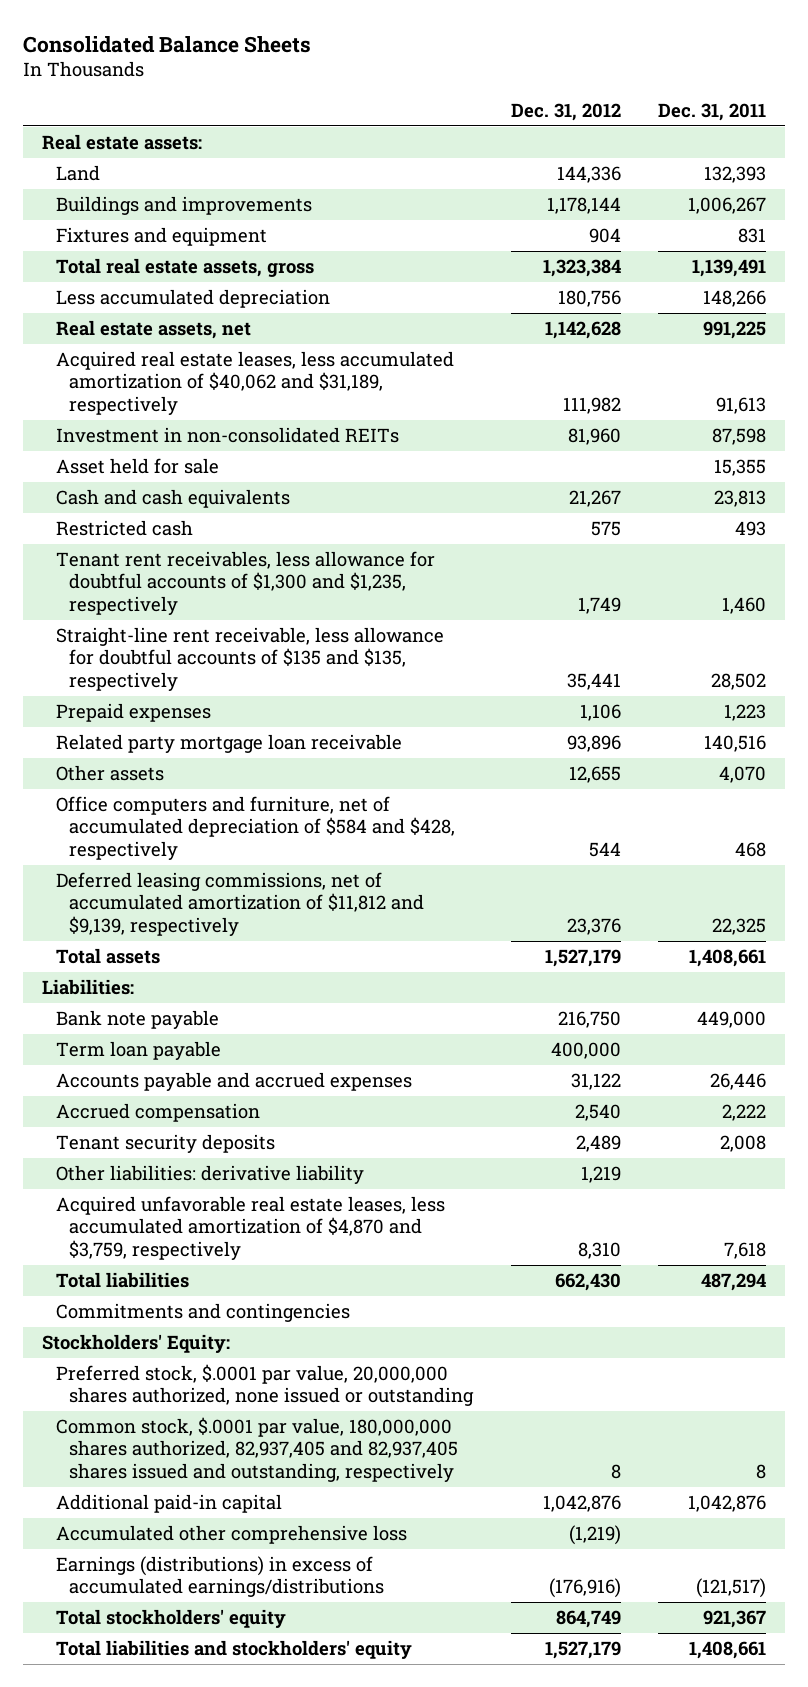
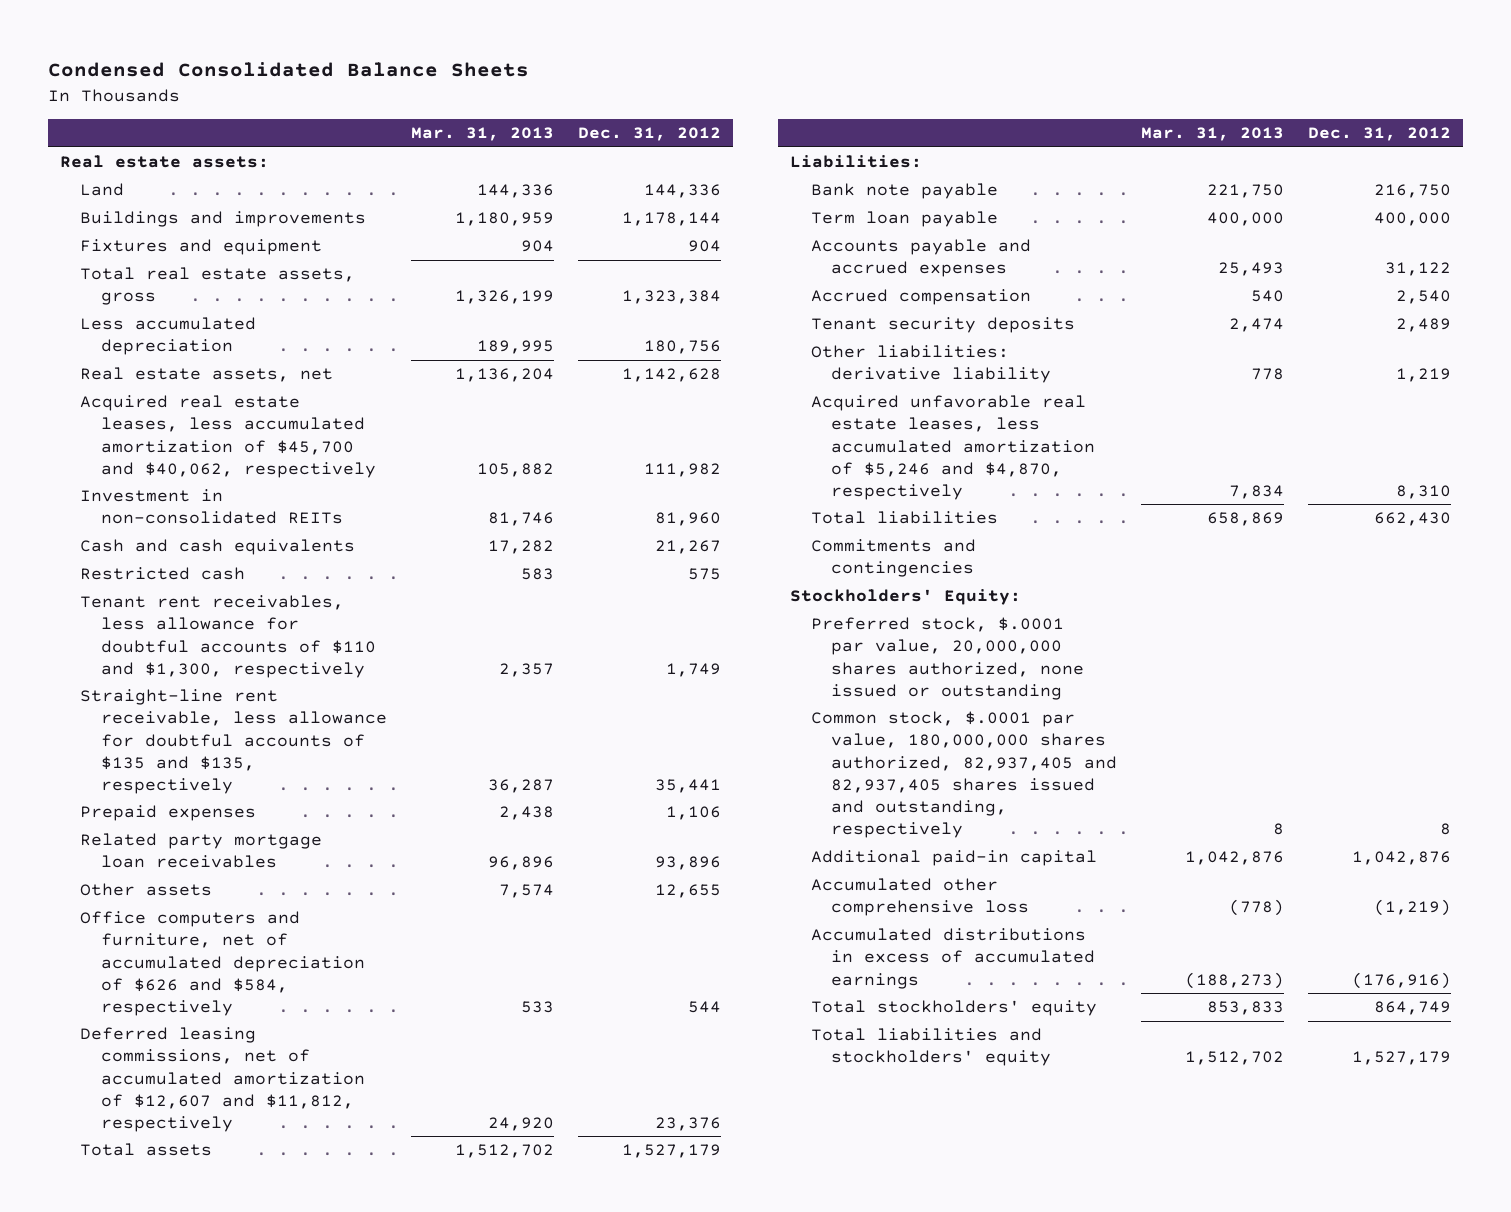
[23,35,312,53] Consolidated Balance Sheets -> [47,62,529,78] Condensed Consolidated Balance Sheets
[657,102,766,121] Dec. 31, 2011 -> none
none -> [410,127,554,142] Mar. 31, 2013
[55,351,454,415] Acquired real estate leases, less accumulated amortization of $40,062 and $31,189, respectively -> [80,395,376,478] Acquired real estate leases, less accumulated amortization of $45,700 and $40,062, respectively
[55,458,219,475] Asset held for sale -> none
[55,551,435,615] Tenant rent receivables, less allowance for doubtful accounts of $1,300 and $1,235, respectively -> [80,595,376,678] Tenant rent receivables, less allowance for doubtful accounts of $110 and $1,300, respectively
[55,734,402,754] Related party mortgage loan receivable -> [80,833,323,869] Related party mortgage loan receivables
[55,796,456,860] Office computers and furniture, net of accumulated depreciation of $584 and $428, respectively -> [80,911,365,1017] Office computers and furniture, net of accumulated depreciation of $626 and $584, respectively
[55,872,425,936] Deferred leasing commissions, net of accumulated amortization of $11,812 and $9,139, respectively -> [80,1027,365,1133] Deferred leasing commissions, net of accumulated amortization of $12,607 and $11,812, respectively
[55,1196,445,1260] Acquired unfavorable real estate leases, less accumulated amortization of $4,870 and $3,759, respectively -> [810,395,1095,501] Acquired unfavorable real estate leases, less accumulated amortization of $5,246 and $4,870, respectively
[55,1556,385,1598] Earnings (distributions) in excess of accumulated earnings/distributions -> [810,928,1095,989] Accumulated distributions in excess of accumulated earnings

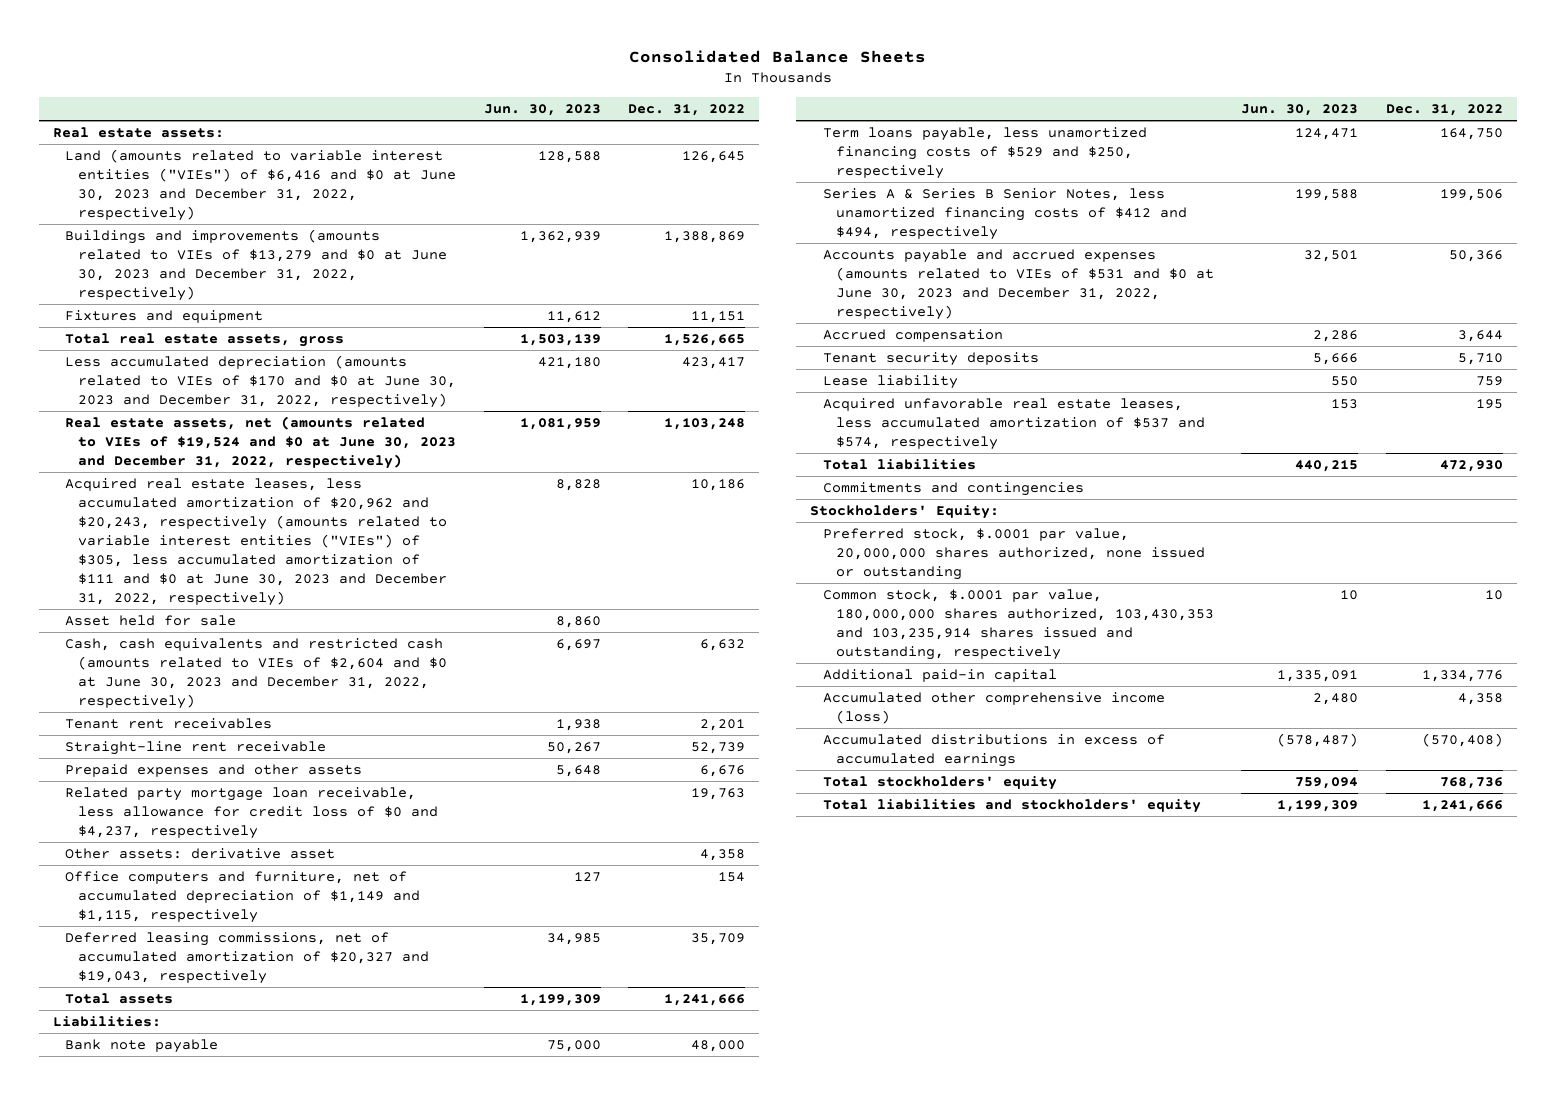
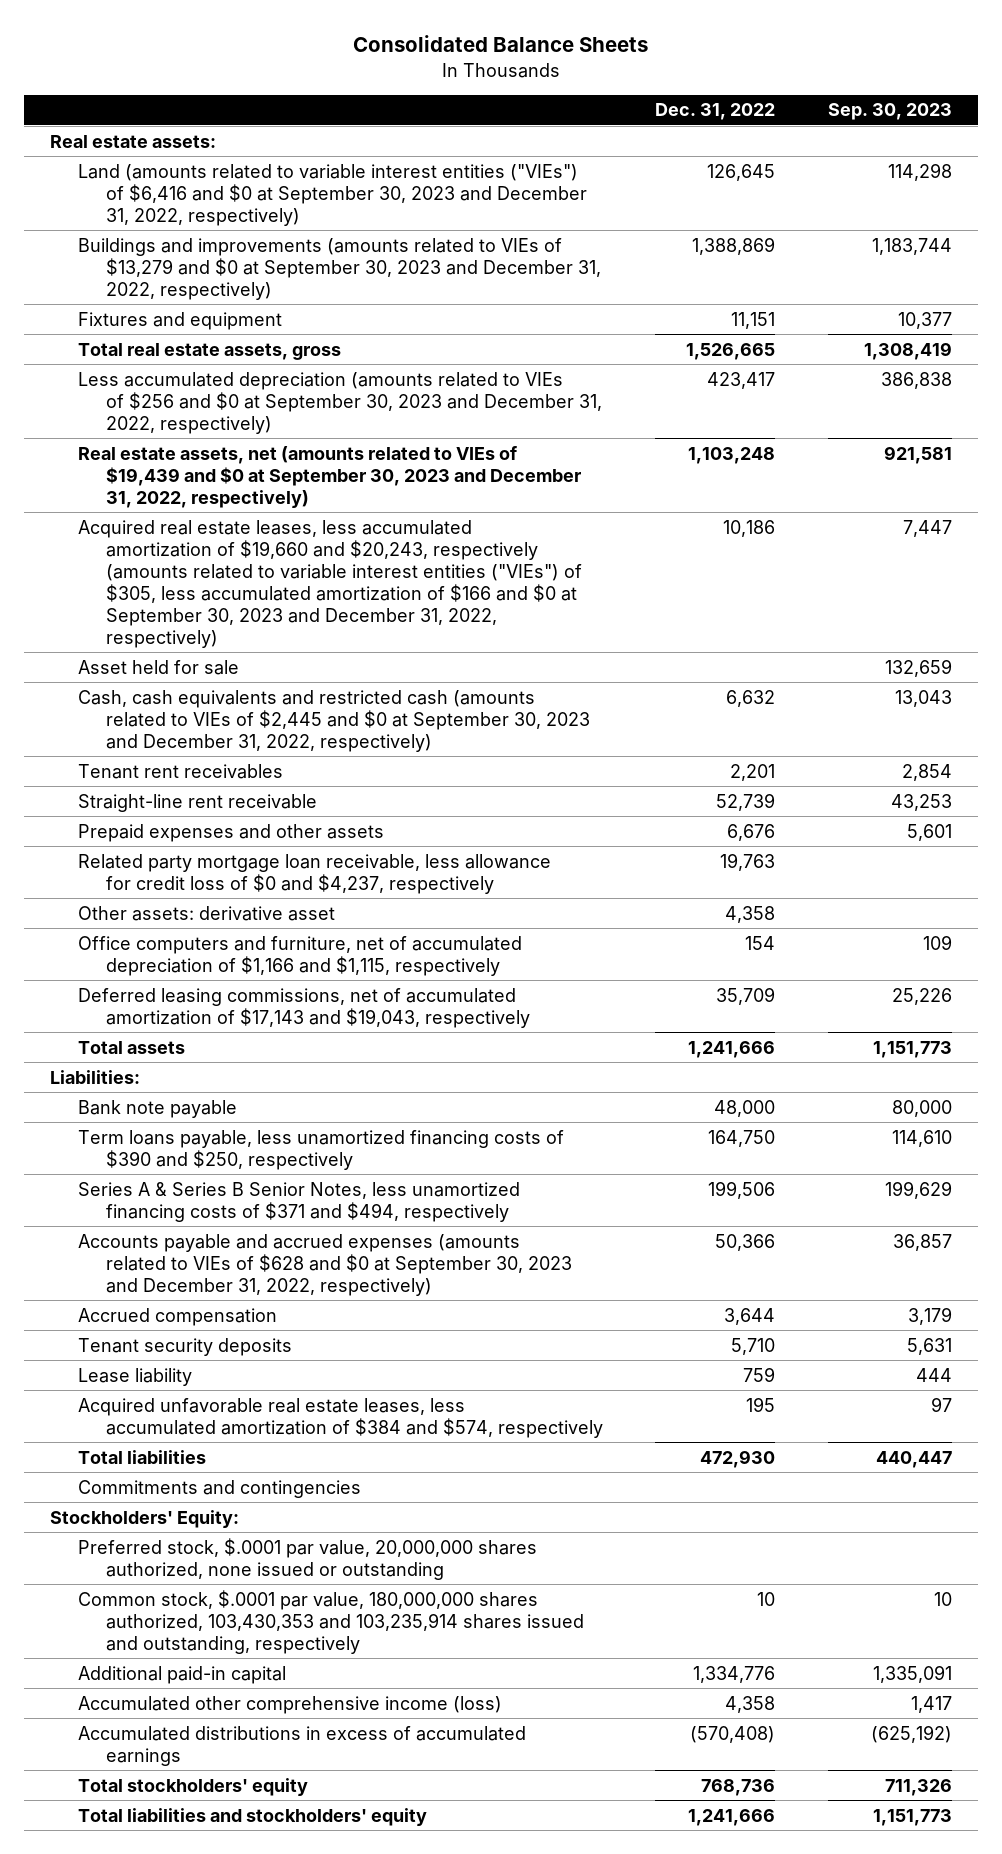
[483,104,601,117] Jun. 30, 2023 -> none
none -> [827,103,952,121] Sep. 30, 2023
[65,148,457,221] Land (amounts related to variable interest entities ("VIEs") of $6,416 and $0 at June 30, 2023 and December 31, 2022, respectively) -> [78,163,588,226] Land (amounts related to variable interest entities ("VIEs") of $6,416 and $0 at September 30, 2023 and December 31, 2022, respectively)
[65,228,448,301] Buildings and improvements (amounts related to VIEs of $13,279 and $0 at June 30, 2023 and December 31, 2022, respectively) -> [78,237,602,300] Buildings and improvements (amounts related to VIEs of $13,279 and $0 at September 30, 2023 and December 31, 2022, respectively)
[65,354,457,408] Less accumulated depreciation (amounts related to VIEs of $170 and $0 at June 30, 2023 and December 31, 2022, respectively) -> [78,371,603,434] Less accumulated depreciation (amounts related to VIEs of $256 and $0 at September 30, 2023 and December 31, 2022, respectively)
[65,415,457,469] Real estate assets, net (amounts related to VIEs of $19,524 and $0 at June 30, 2023 and December 31, 2022, respectively) -> [78,445,582,508] Real estate assets, net (amounts related to VIEs of $19,439 and $0 at September 30, 2023 and December 31, 2022, respectively)
[65,477,448,606] Acquired real estate leases, less accumulated amortization of $20,962 and $20,243, respectively (amounts related to variable interest entities ("VIEs") of $305, less accumulated amortization of $111 and $0 at June 30, 2023 and December 31, 2022, respectively) -> [78,519,583,648] Acquired real estate leases, less accumulated amortization of $19,660 and $20,243, respectively (amounts related to variable interest entities ("VIEs") of $305, less accumulated amortization of $166 and $0 at September 30, 2023 and December 31, 2022, respectively)
[65,637,448,709] Cash, cash equivalents and restricted cash (amounts related to VIEs of $2,604 and $0 at June 30, 2023 and December 31, 2022, respectively) -> [78,689,591,752] Cash, cash equivalents and restricted cash (amounts related to VIEs of $2,445 and $0 at September 30, 2023 and December 31, 2022, respectively)
[65,870,421,923] Office computers and furniture, net of accumulated depreciation of $1,149 and $1,115, respectively -> [78,935,523,976] Office computers and furniture, net of accumulated depreciation of $1,166 and $1,115, respectively
[65,931,430,984] Deferred leasing commissions, net of accumulated amortization of $20,327 and $19,043, respectively -> [78,987,531,1028] Deferred leasing commissions, net of accumulated amortization of $17,143 and $19,043, respectively
[823,126,1148,179] Term loans payable, less unamortized financing costs of $529 and $250, respectively -> [78,1129,565,1170] Term loans payable, less unamortized financing costs of $390 and $250, respectively
[823,187,1187,240] Series A & Series B Senior Notes, less unamortized financing costs of $412 and $494, respectively -> [78,1181,521,1222] Series A & Series B Senior Notes, less unamortized financing costs of $371 and $494, respectively
[823,248,1214,320] Accounts payable and accrued expenses (amounts related to VIEs of $531 and $0 at June 30, 2023 and December 31, 2022, respectively) -> [78,1233,573,1296] Accounts payable and accrued expenses (amounts related to VIEs of $628 and $0 at September 30, 2023 and December 31, 2022, respectively)
[823,397,1205,450] Acquired unfavorable real estate leases, less accumulated amortization of $537 and $574, respectively -> [78,1397,604,1438] Acquired unfavorable real estate leases, less accumulated amortization of $384 and $574, respectively

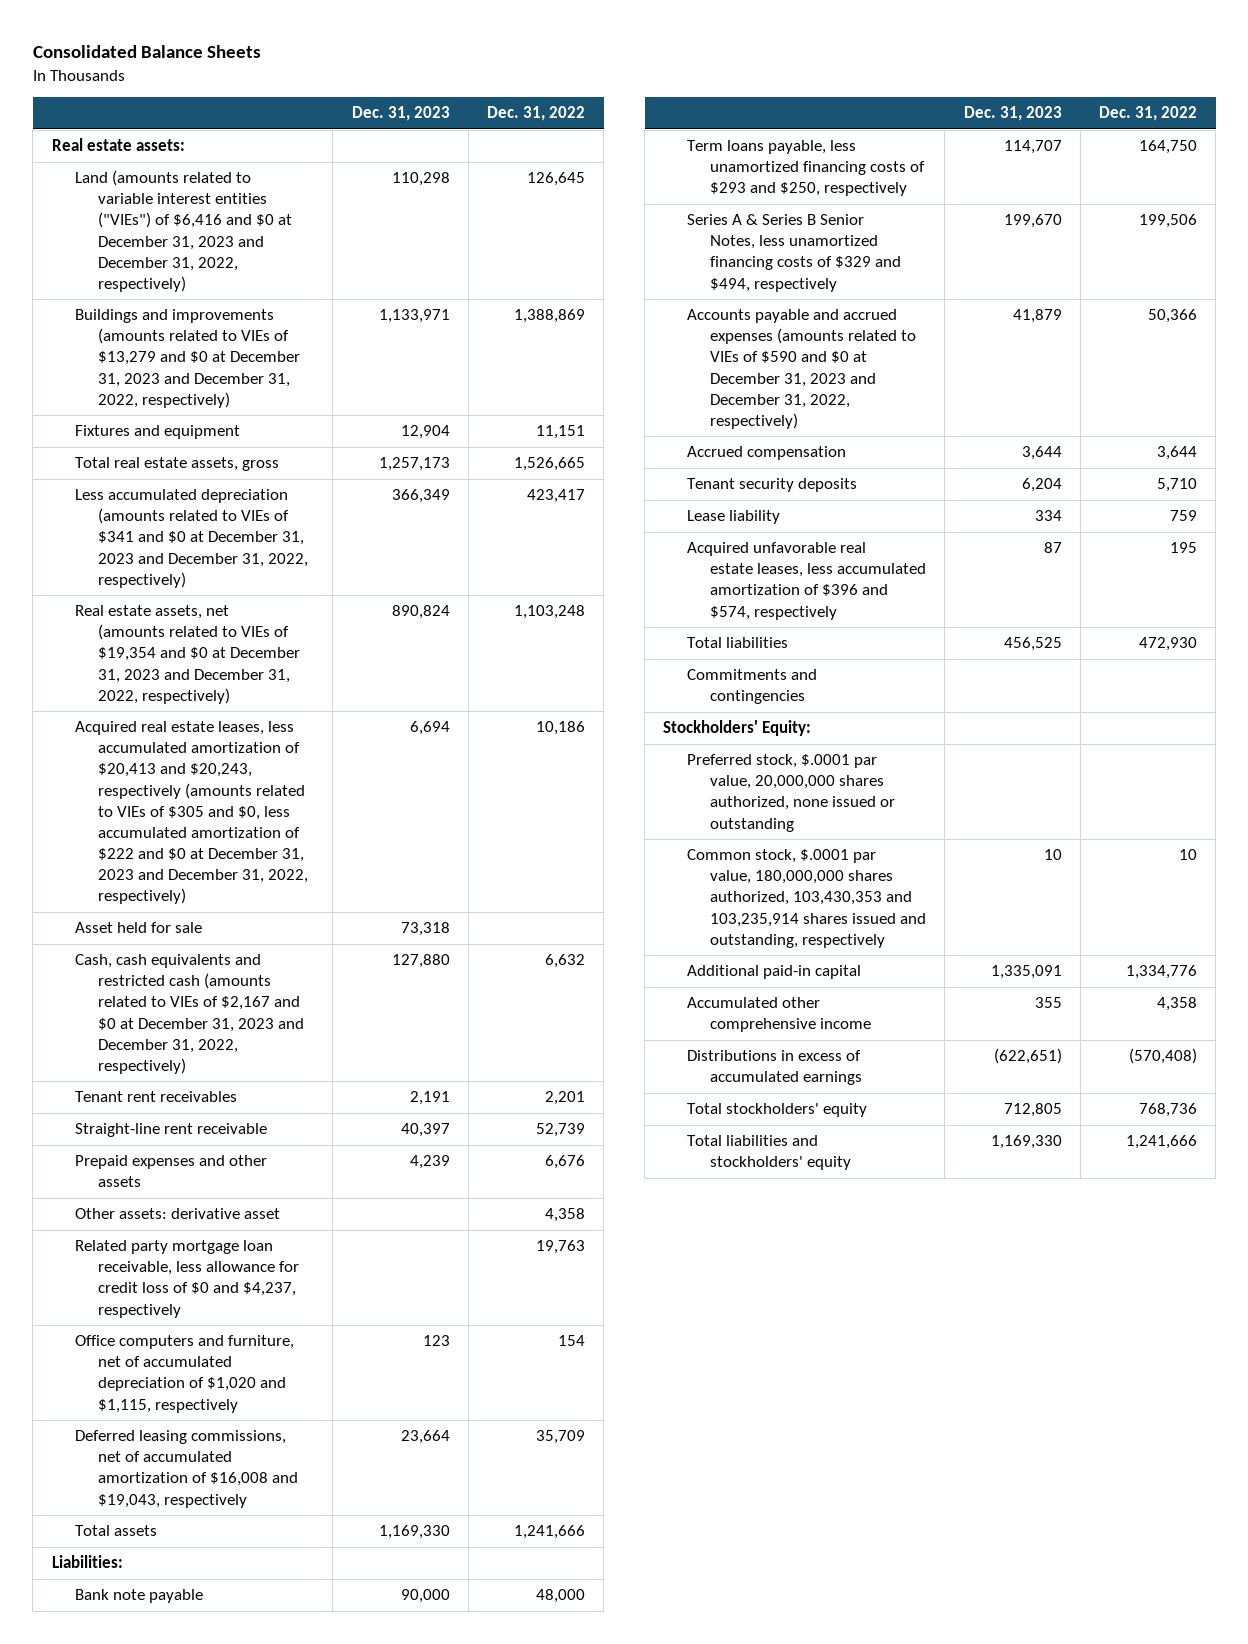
[827,103,952,121] Sep. 30, 2023 -> none
none -> [351,106,450,122] Dec. 31, 2023
[78,163,588,226] Land (amounts related to variable interest entities ("VIEs") of $6,416 and $0 at September 30, 2023 and December 31, 2022, respectively) -> [74,170,293,292] Land (amounts related to variable interest entities ("VIEs") of $6,416 and $0 at December 31, 2023 and December 31, 2022, respectively)
[78,237,602,300] Buildings and improvements (amounts related to VIEs of $13,279 and $0 at September 30, 2023 and December 31, 2022, respectively) -> [74,309,301,408] Buildings and improvements (amounts related to VIEs of $13,279 and $0 at December 31, 2023 and December 31, 2022, respectively)
[78,371,603,434] Less accumulated depreciation (amounts related to VIEs of $256 and $0 at September 30, 2023 and December 31, 2022, respectively) -> [74,489,309,588] Less accumulated depreciation (amounts related to VIEs of $341 and $0 at December 31, 2023 and December 31, 2022, respectively)
[78,445,582,508] Real estate assets, net (amounts related to VIEs of $19,439 and $0 at September 30, 2023 and December 31, 2022, respectively) -> [74,605,301,704] Real estate assets, net (amounts related to VIEs of $19,354 and $0 at December 31, 2023 and December 31, 2022, respectively)
[78,519,583,648] Acquired real estate leases, less accumulated amortization of $19,660 and $20,243, respectively (amounts related to variable interest entities ("VIEs") of $305, less accumulated amortization of $166 and $0 at September 30, 2023 and December 31, 2022, respectively) -> [74,721,309,905] Acquired real estate leases, less accumulated amortization of $20,413 and $20,243, respectively (amounts related to VIEs of $305 and $0, less accumulated amortization of $222 and $0 at December 31, 2023 and December 31, 2022, respectively)
[78,689,591,752] Cash, cash equivalents and restricted cash (amounts related to VIEs of $2,445 and $0 at September 30, 2023 and December 31, 2022, respectively) -> [74,954,305,1074] Cash, cash equivalents and restricted cash (amounts related to VIEs of $2,167 and $0 at December 31, 2023 and December 31, 2022, respectively)
[78,853,552,894] Related party mortgage loan receivable, less allowance for credit loss of $0 and $4,237, respectively -> [74,1240,300,1318] Related party mortgage loan receivable, less allowance for credit loss of $0 and $4,237, respectively
[78,935,523,976] Office computers and furniture, net of accumulated depreciation of $1,166 and $1,115, respectively -> [74,1335,294,1413] Office computers and furniture, net of accumulated depreciation of $1,020 and $1,115, respectively
[78,987,531,1028] Deferred leasing commissions, net of accumulated amortization of $17,143 and $19,043, respectively -> [74,1430,299,1508] Deferred leasing commissions, net of accumulated amortization of $16,008 and $19,043, respectively
[78,1129,565,1170] Term loans payable, less unamortized financing costs of $390 and $250, respectively -> [686,140,926,197] Term loans payable, less unamortized financing costs of $293 and $250, respectively
[78,1181,521,1222] Series A & Series B Senior Notes, less unamortized financing costs of $371 and $494, respectively -> [686,214,902,292] Series A & Series B Senior Notes, less unamortized financing costs of $329 and $494, respectively
[78,1233,573,1296] Accounts payable and accrued expenses (amounts related to VIEs of $628 and $0 at September 30, 2023 and December 31, 2022, respectively) -> [686,309,917,429] Accounts payable and accrued expenses (amounts related to VIEs of $590 and $0 at December 31, 2023 and December 31, 2022, respectively)
[78,1397,604,1438] Acquired unfavorable real estate leases, less accumulated amortization of $384 and $574, respectively -> [686,542,927,620] Acquired unfavorable real estate leases, less accumulated amortization of $396 and $574, respectively
[78,1695,503,1714] Accumulated other comprehensive income (loss) -> [686,997,872,1033] Accumulated other comprehensive income
[78,1725,527,1766] Accumulated distributions in excess of accumulated earnings -> [686,1050,863,1086] Distributions in excess of accumulated earnings

